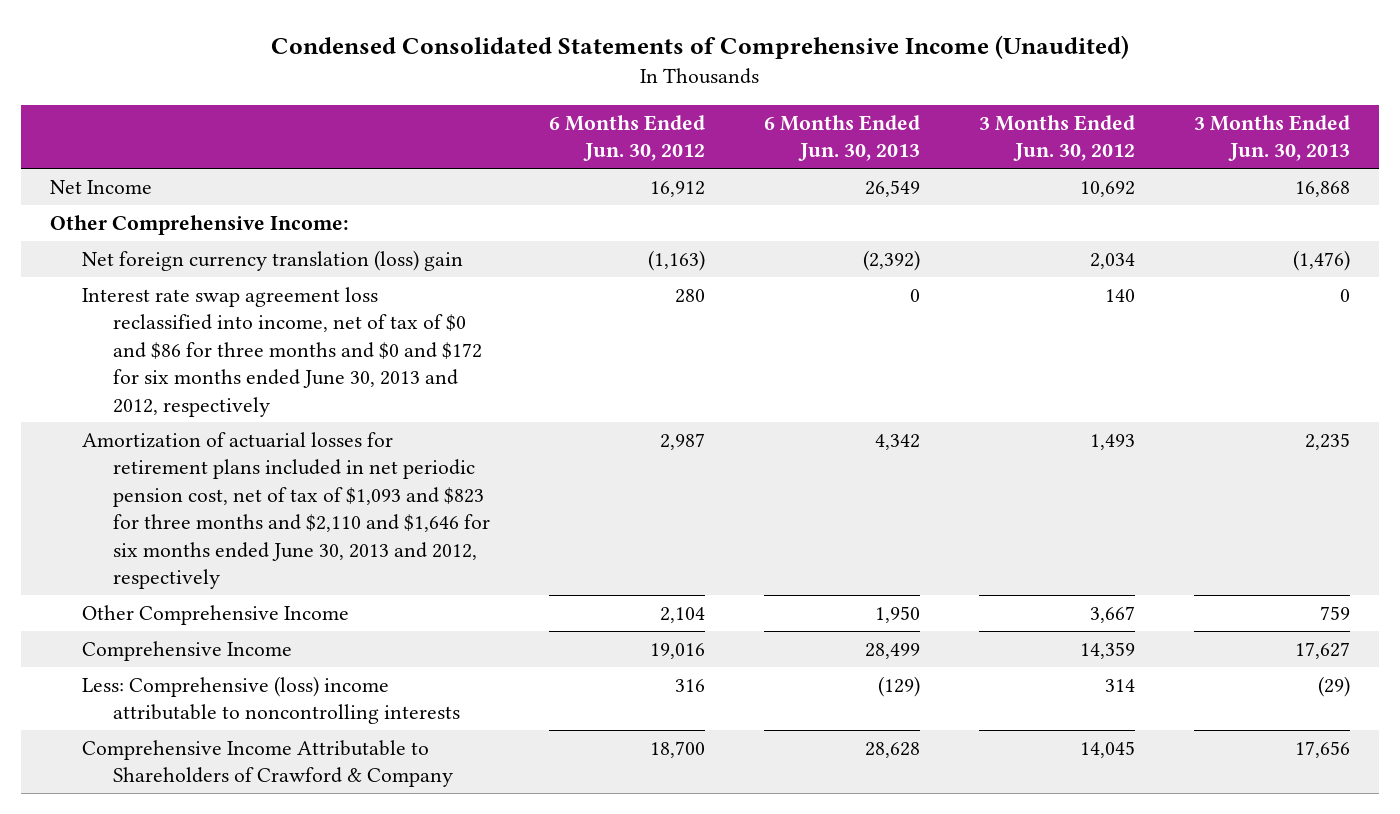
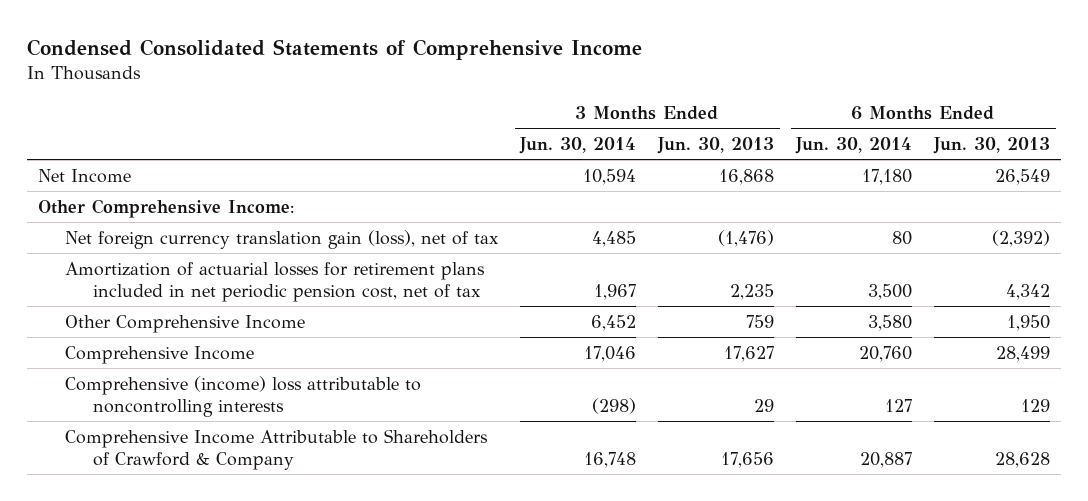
[270,35,1129,60] Condensed Consolidated Statements of Comprehensive Income (Unaudited) -> [26,38,642,60] Condensed Consolidated Statements of Comprehensive Income
[548,114,705,162] 6 Months Ended Jun. 30, 2012 -> none
[978,114,1135,162] 3 Months Ended Jun. 30, 2012 -> none
none -> [519,137,637,155] Jun. 30, 2014
none -> [795,137,913,155] Jun. 30, 2014
[81,286,482,417] Interest rate swap agreement loss reclassified into income, net of tax of $0 and $86 for three months and $0 and $172 for six months ended June 30, 2013 and 2012, respectively -> none
[81,249,463,271] Net foreign currency translation (loss) gain -> [65,229,500,249] Net foreign currency translation gain (loss), net of tax
[81,431,490,589] Amortization of actuarial losses for retirement plans included in net periodic pension cost, net of tax of $1,093 and $823 for three months and $2,110 and $1,646 for six months ended June 30, 2013 and 2012, respectively -> [65,261,486,302] Amortization of actuarial losses for retirement plans included in net periodic pension cost, net of tax
[81,675,460,725] Less: Comprehensive (loss) income attributable to noncontrolling interests -> [65,375,422,417] Comprehensive (income) loss attributable to noncontrolling interests
[877,675,920,697] (129) -> [1021,398,1051,412] 129
[1317,675,1350,697] (29) -> [754,398,775,412] 29

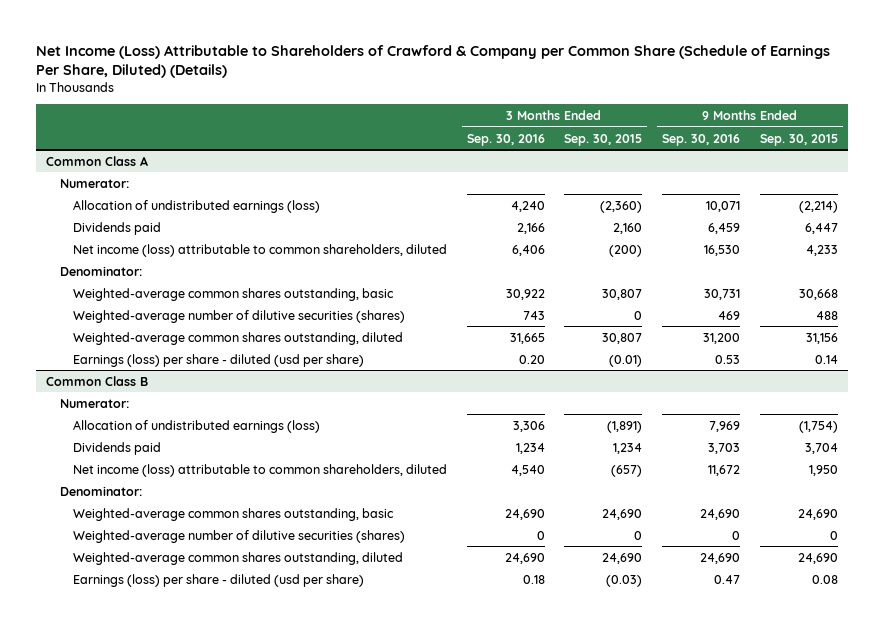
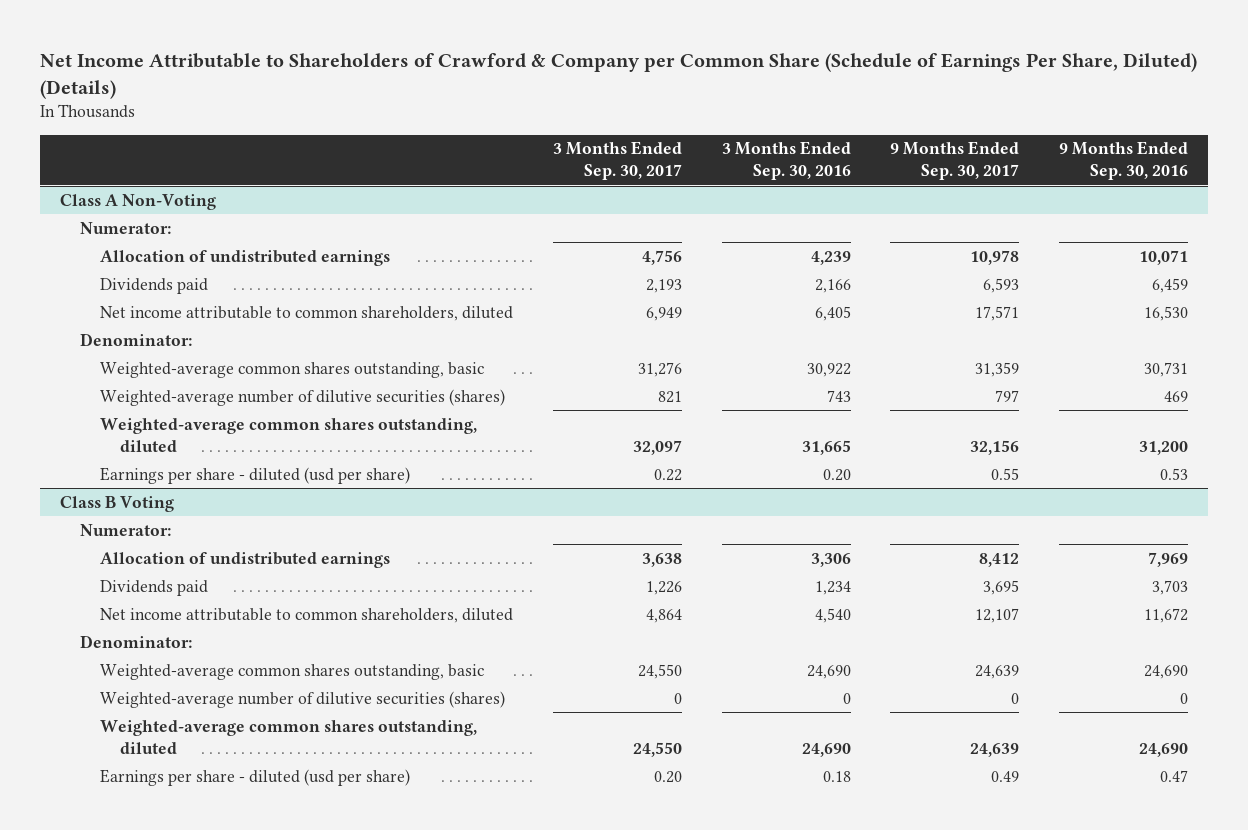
[36,44,831,79] Net Income (Loss) Attributable to Shareholders of Crawford & Company per Common Share (Schedule of Earnings Per Share, Diluted) (Details) -> [40,53,1198,100] Net Income Attributable to Shareholders of Crawford & Company per Common Share (Schedule of Earnings Per Share, Diluted) (Details)
[564,133,643,146] Sep. 30, 2015 -> none
[759,133,838,146] Sep. 30, 2015 -> none
none -> [552,141,682,181] 3 Months Ended Sep. 30, 2017
none -> [890,141,1020,181] 9 Months Ended Sep. 30, 2017
[46,155,149,166] Common Class A -> [60,193,217,210] Class A Non-Voting
[72,199,320,213] Allocation of undistributed earnings (loss) -> [99,249,390,266] Allocation of undistributed earnings
[510,200,545,212] 4,240 -> [810,250,851,265] 4,239
[72,243,447,257] Net income (loss) attributable to common shareholders, diluted -> [99,305,513,321] Net income attributable to common shareholders, diluted
[511,244,545,256] 6,406 -> [814,305,851,321] 6,405
[72,353,364,367] Earnings (loss) per share - diluted (usd per share) -> [99,466,410,484] Earnings per share - diluted (usd per share)
[46,375,149,386] Common Class B -> [60,495,175,512] Class B Voting
[72,419,320,433] Allocation of undistributed earnings (loss) -> [99,551,390,568] Allocation of undistributed earnings
[72,463,447,477] Net income (loss) attributable to common shareholders, diluted -> [99,607,513,623] Net income attributable to common shareholders, diluted
[72,573,364,587] Earnings (loss) per share - diluted (usd per share) -> [99,768,410,786] Earnings per share - diluted (usd per share)

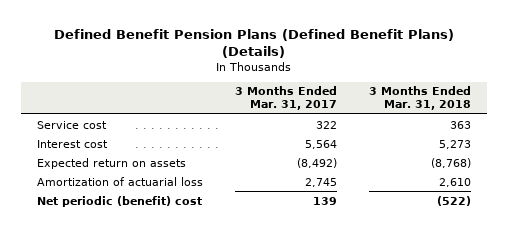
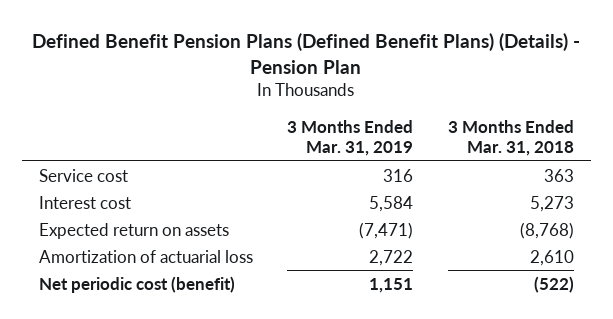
[54,28,455,58] Defined Benefit Pension Plans (Defined Benefit Plans) (Details) -> [32,32,581,74] Defined Benefit Pension Plans (Defined Benefit Plans) (Details) - Pension Plan
[235,86,338,111] 3 Months Ended Mar. 31, 2017 -> none
none -> [287,119,414,156] 3 Months Ended Mar. 31, 2019
[37,195,203,207] Net periodic (benefit) cost -> [38,275,235,293] Net periodic cost (benefit)

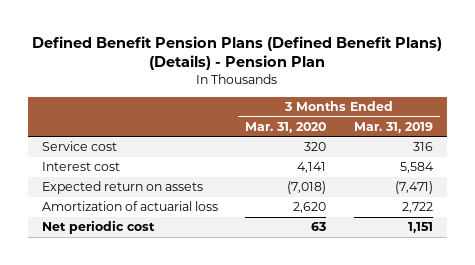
[447,119,574,156] 3 Months Ended Mar. 31, 2018 -> none
none -> [245,121,327,133] Mar. 31, 2020
[38,275,235,293] Net periodic cost (benefit) -> [41,220,155,235] Net periodic cost

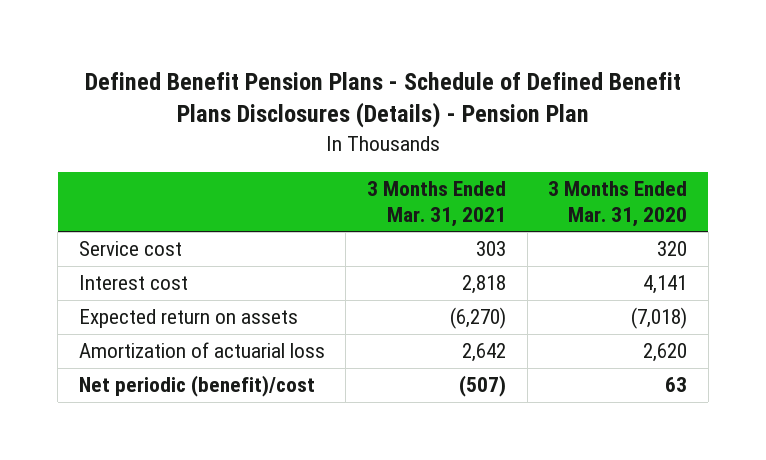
[32,35,443,71] Defined Benefit Pension Plans (Defined Benefit Plans) (Details) - Pension Plan -> [85,72,682,129] Defined Benefit Pension Plans - Schedule of Defined Benefit Plans Disclosures (Details) - Pension Plan
[353,121,433,133] Mar. 31, 2019 -> none
none -> [367,180,507,227] 3 Months Ended Mar. 31, 2021
[41,220,155,235] Net periodic cost -> [78,375,315,398] Net periodic (benefit)/cost

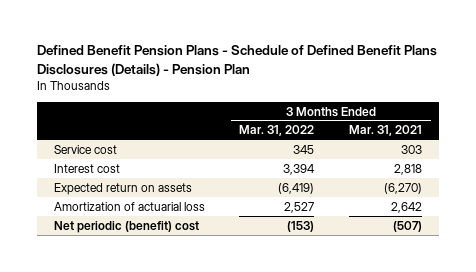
[548,180,688,227] 3 Months Ended Mar. 31, 2020 -> none
none -> [239,125,315,137] Mar. 31, 2022
[78,375,315,398] Net periodic (benefit)/cost -> [53,220,199,233] Net periodic (benefit) cost

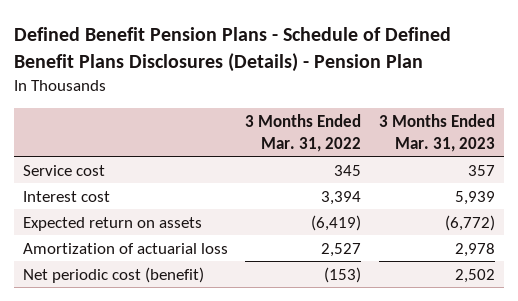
[348,125,422,137] Mar. 31, 2021 -> none
none -> [378,114,495,152] 3 Months Ended Mar. 31, 2023
[53,220,199,233] Net periodic (benefit) cost -> [23,266,205,283] Net periodic cost (benefit)

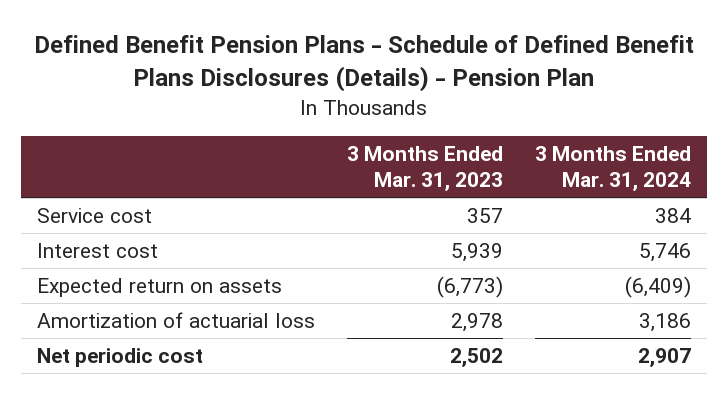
[245,114,362,152] 3 Months Ended Mar. 31, 2022 -> none
none -> [535,145,692,191] 3 Months Ended Mar. 31, 2024
[444,214,495,231] (6,772) -> [437,276,504,299] (6,773)
[23,266,205,283] Net periodic cost (benefit) -> [36,348,203,368] Net periodic cost

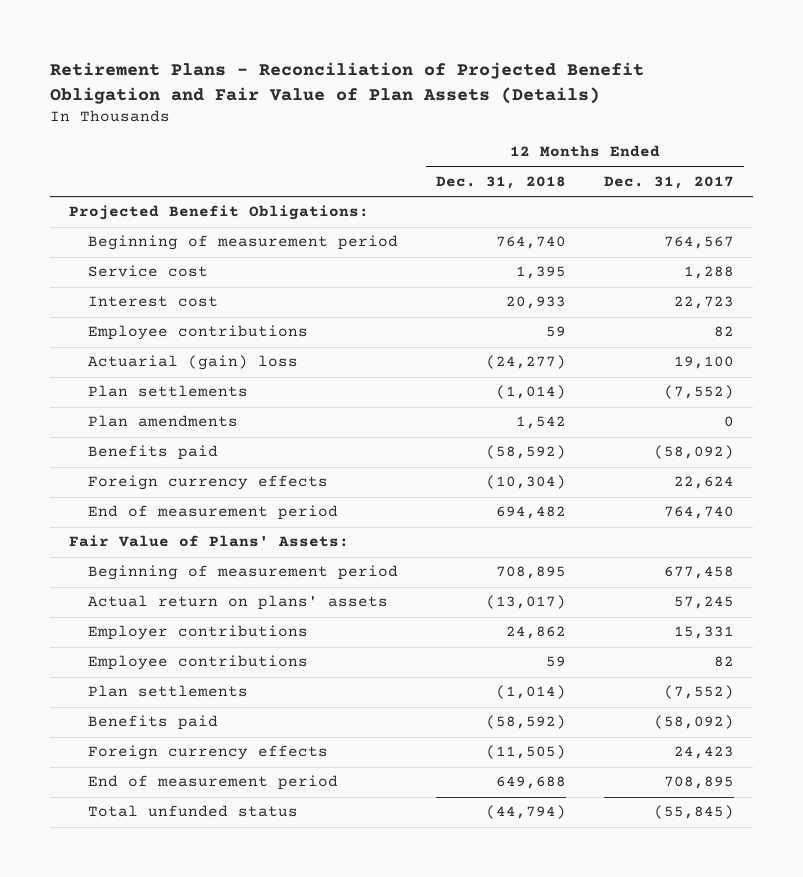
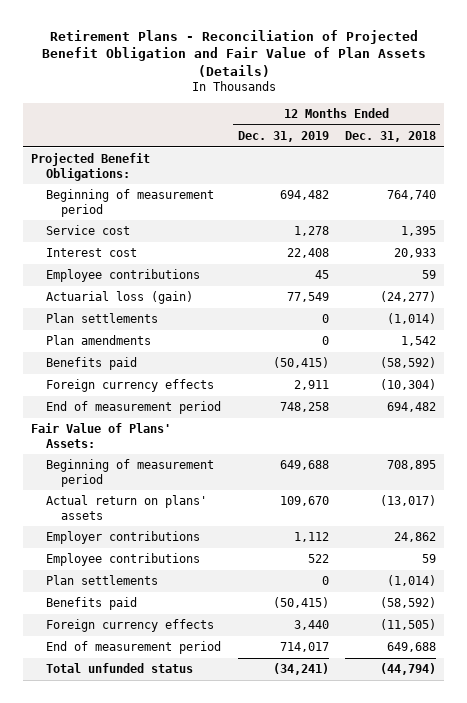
[603,175,734,189] Dec. 31, 2017 -> none
none -> [237,130,329,142] Dec. 31, 2019
[87,355,298,371] Actuarial (gain) loss -> [46,291,194,305] Actuarial loss (gain)

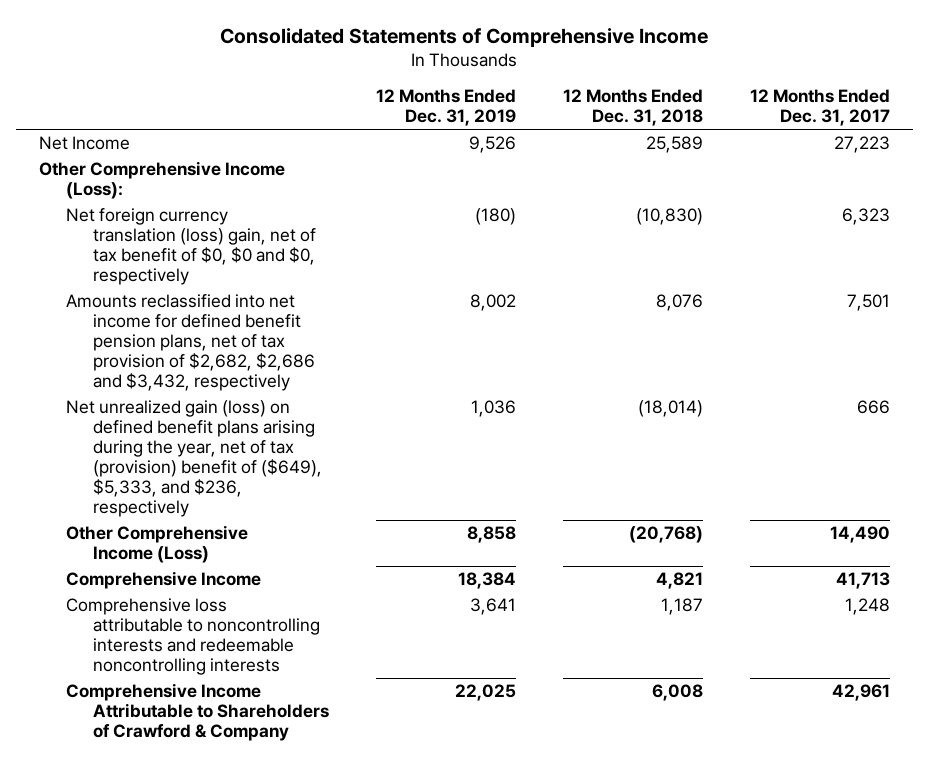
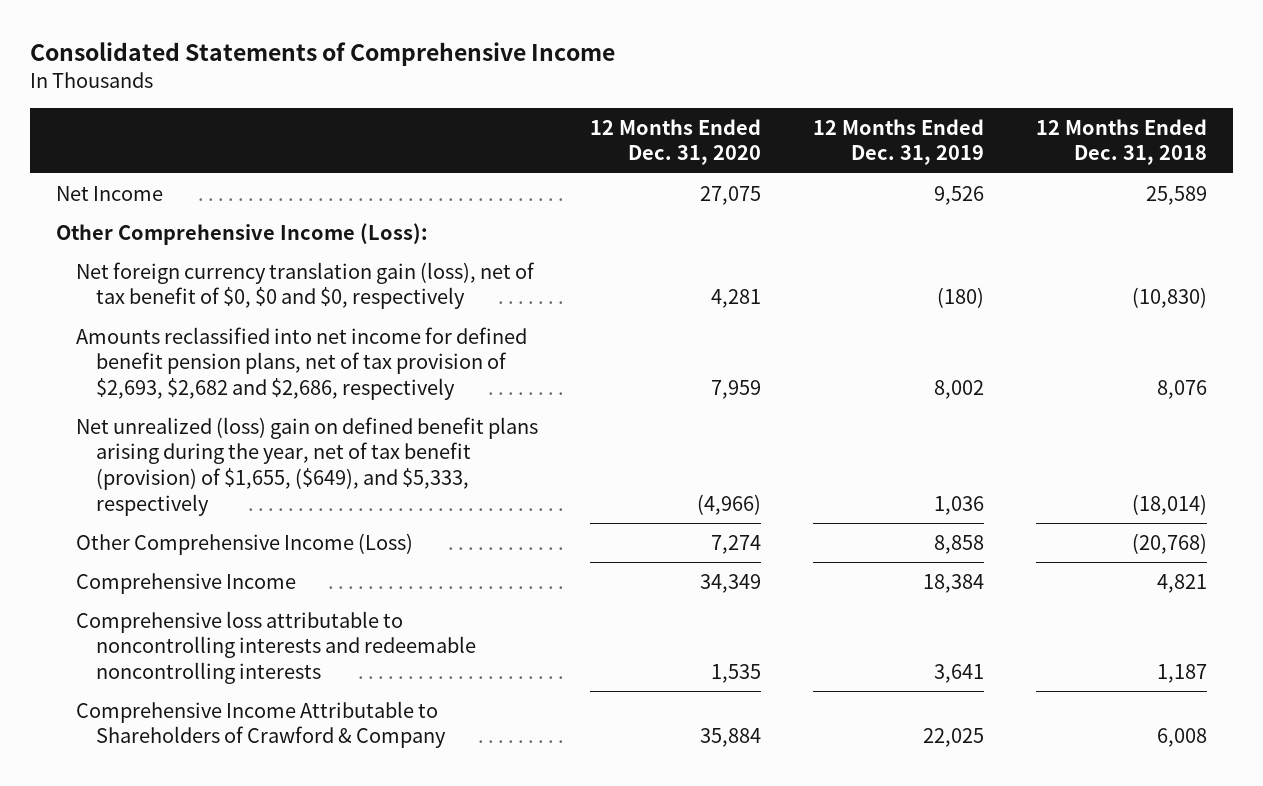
[749,89,890,127] 12 Months Ended Dec. 31, 2017 -> none
none -> [589,118,761,166] 12 Months Ended Dec. 31, 2020
[66,208,317,286] Net foreign currency translation (loss) gain, net of tax benefit of $0, $0 and $0, respectively -> [75,261,535,310] Net foreign currency translation gain (loss), net of tax benefit of $0, $0 and $0, respectively
[66,294,316,392] Amounts reclassified into net income for defined benefit pension plans, net of tax provision of $2,682, $2,686 and $3,432, respectively -> [75,326,527,400] Amounts reclassified into net income for defined benefit pension plans, net of tax provision of $2,693, $2,682 and $2,686, respectively
[66,400,323,518] Net unrealized gain (loss) on defined benefit plans arising during the year, net of tax (provision) benefit of ($649), $5,333, and $236, respectively -> [75,416,538,516] Net unrealized (loss) gain on defined benefit plans arising during the year, net of tax benefit (provision) of $1,655, ($649), and $5,333, respectively

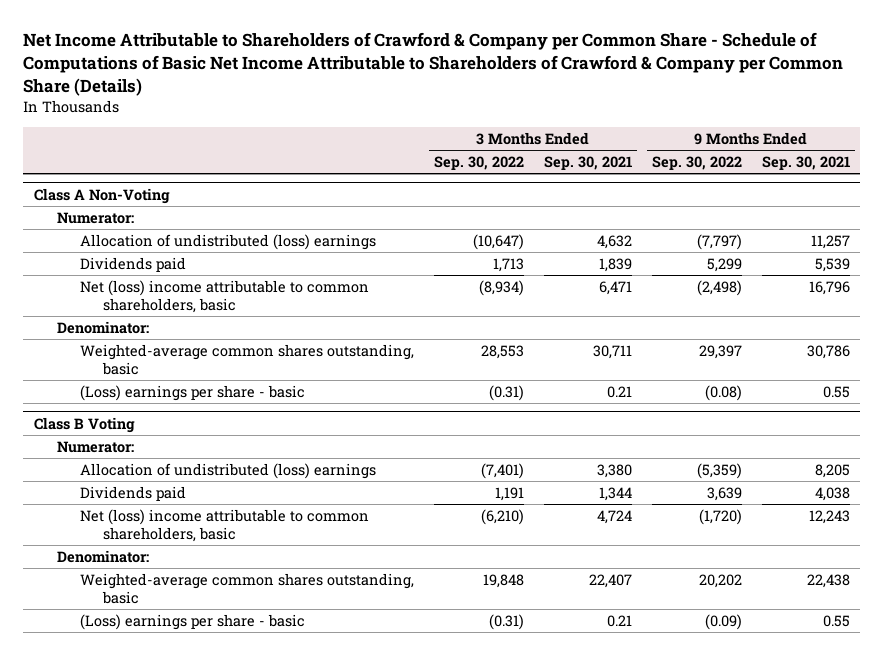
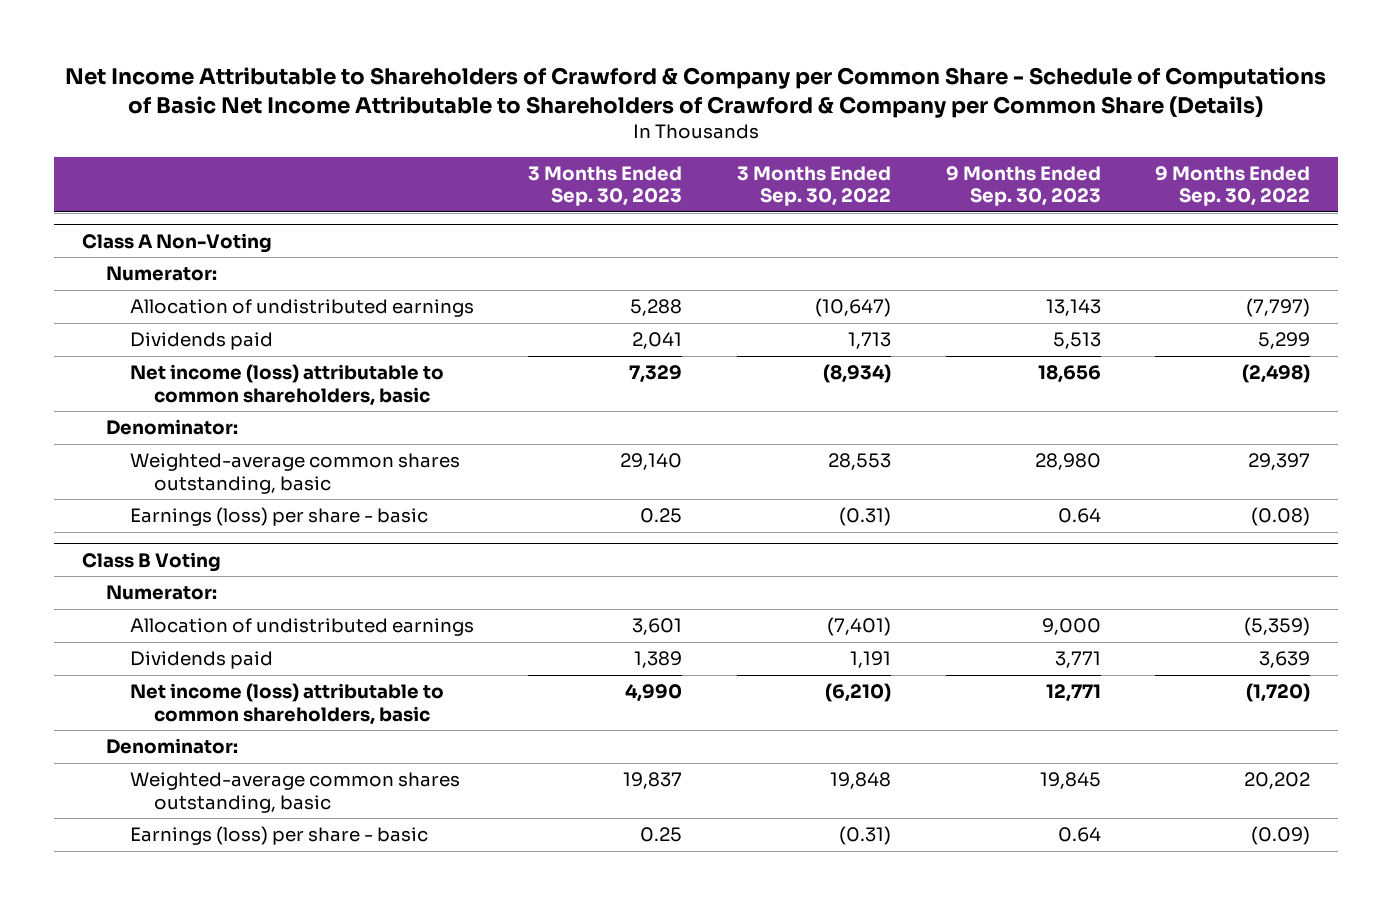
[543,156,632,171] Sep. 30, 2021 -> none
[762,156,851,171] Sep. 30, 2021 -> none
none -> [528,165,683,207] 3 Months Ended Sep. 30, 2023
none -> [945,165,1101,207] 9 Months Ended Sep. 30, 2023
[79,234,376,251] Allocation of undistributed (loss) earnings -> [129,299,474,318] Allocation of undistributed earnings
[79,280,369,313] Net (loss) income attributable to common shareholders, basic -> [129,364,444,406] Net income (loss) attributable to common shareholders, basic
[79,385,305,402] (Loss) earnings per share - basic -> [129,507,428,527] Earnings (loss) per share - basic
[79,463,376,480] Allocation of undistributed (loss) earnings -> [129,618,474,637] Allocation of undistributed earnings
[79,509,369,542] Net (loss) income attributable to common shareholders, basic -> [129,683,444,725] Net income (loss) attributable to common shareholders, basic
[79,614,305,631] (Loss) earnings per share - basic -> [129,826,428,846] Earnings (loss) per share - basic

